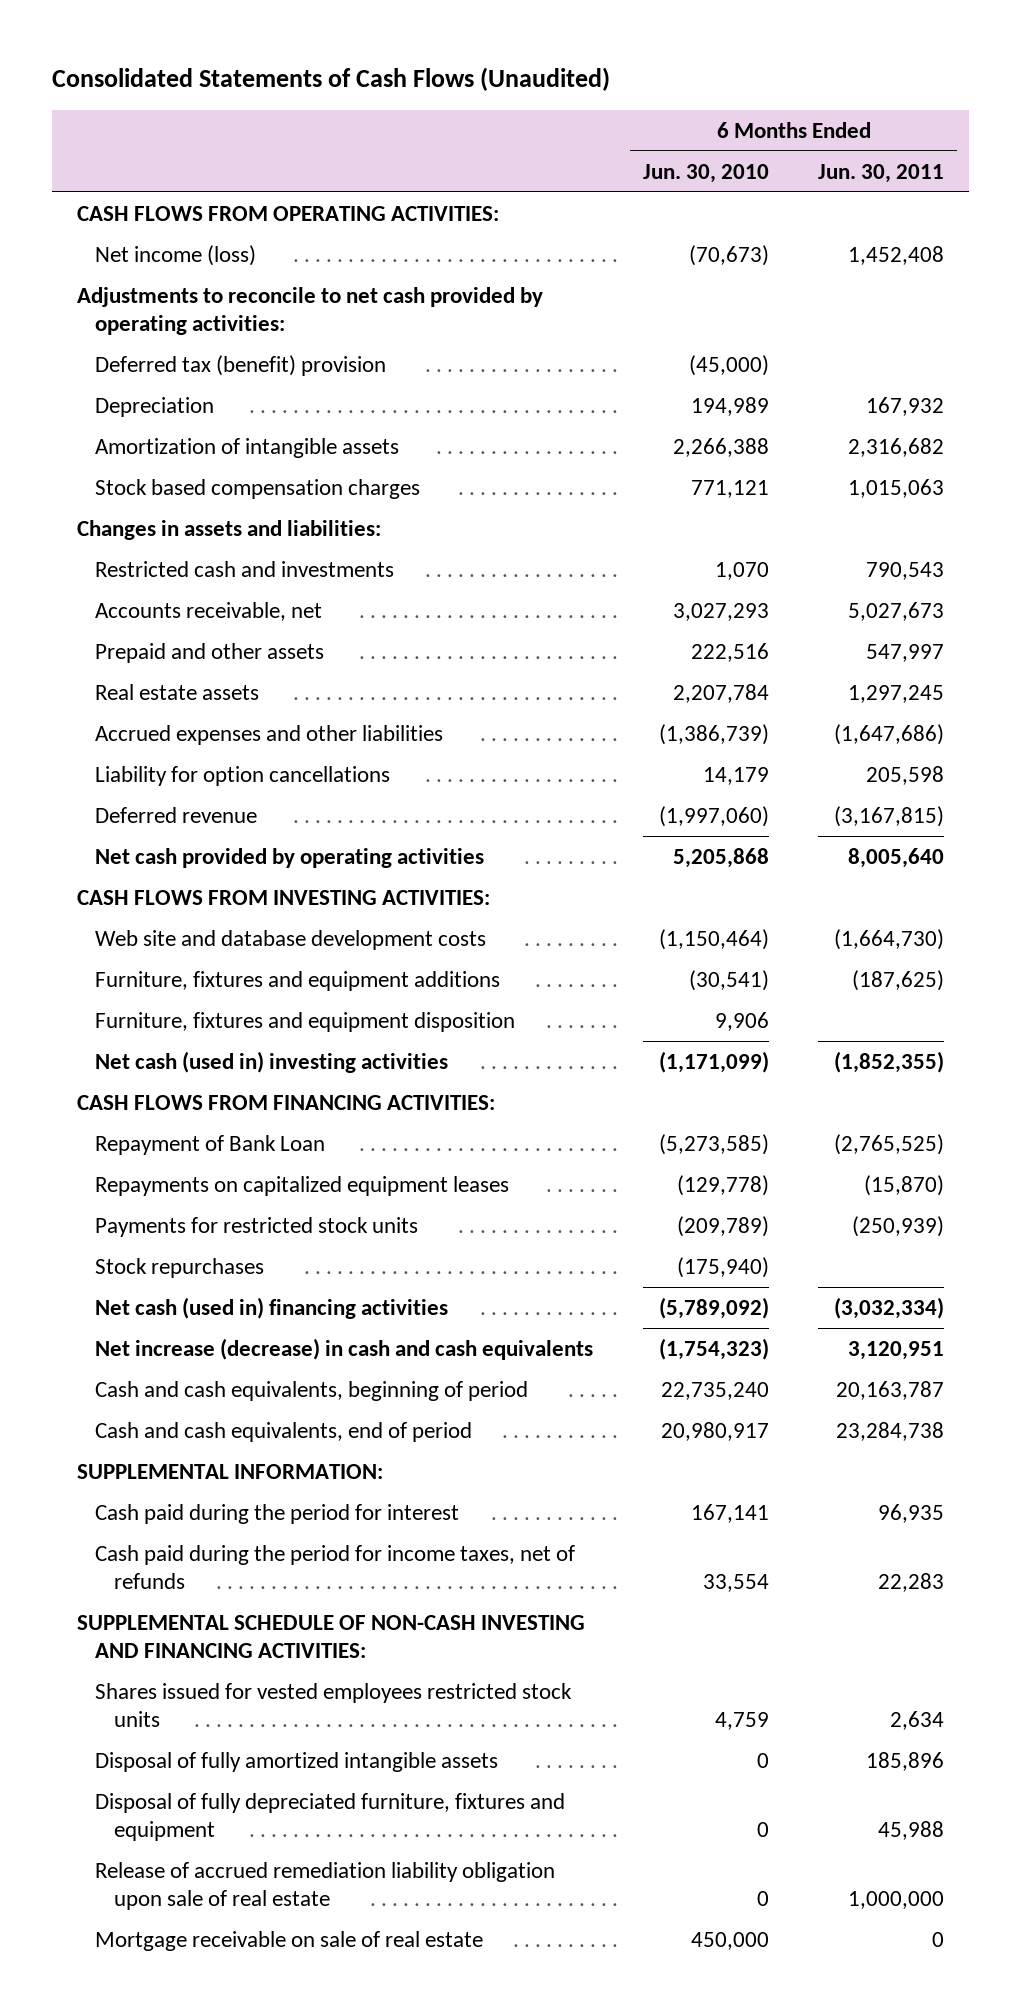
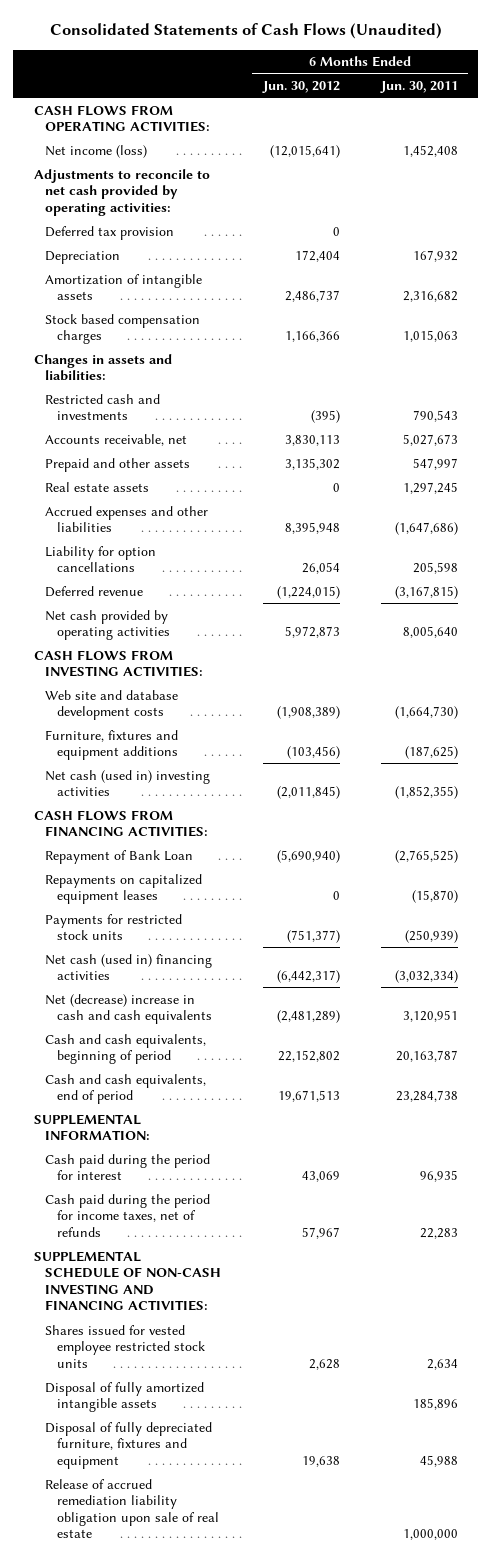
[642,163,769,183] Jun. 30, 2010 -> none
none -> [261,81,340,94] Jun. 30, 2012
[95,354,387,376] Deferred tax (benefit) provision -> [45,225,175,240] Deferred tax provision
[95,1011,516,1032] Furniture, fixtures and equipment disposition -> none
[95,1257,265,1278] Stock repurchases -> none
[95,1337,594,1360] Net increase (decrease) in cash and cash equivalents -> [45,993,212,1025] Net (decrease) increase in cash and cash equivalents
[95,1682,573,1728] Shares issued for vested employees restricted stock units -> [45,1324,205,1368] Shares issued for vested employee restricted stock units
[95,1930,484,1951] Mortgage receivable on sale of real estate -> none

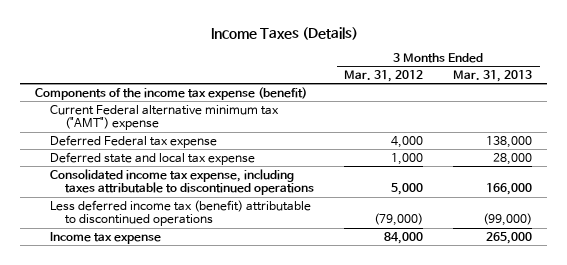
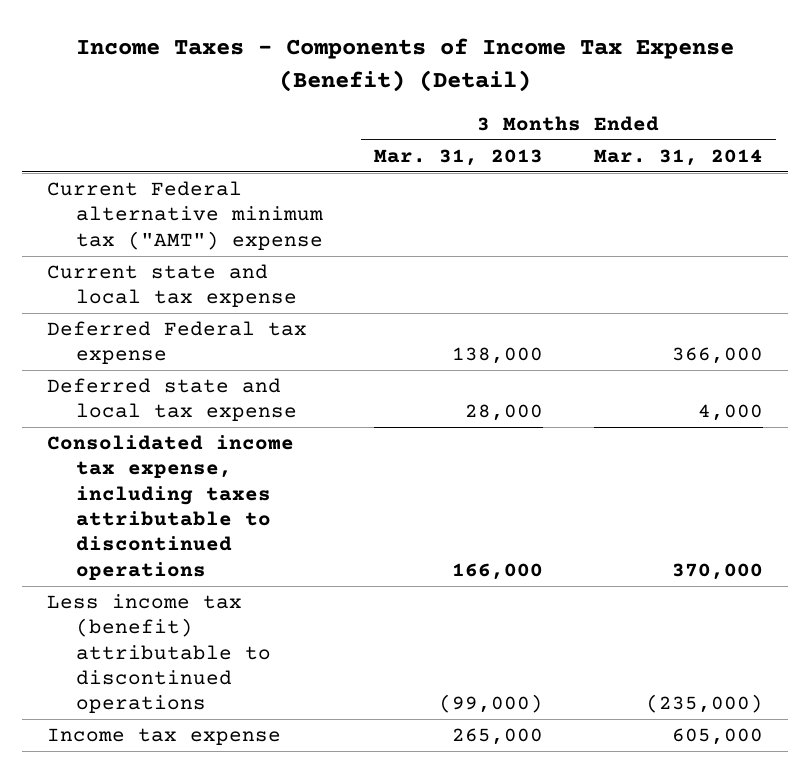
[210,26,358,40] Income Taxes (Details) -> [75,38,734,92] Income Taxes - Components of Income Tax Expense (Benefit) (Detail)
[344,69,424,82] Mar. 31, 2012 -> none
none -> [593,148,763,166] Mar. 31, 2014
[34,86,307,100] Components of the income tax expense (benefit) -> none
none -> [47,264,298,308] Current state and local tax expense
[49,199,311,227] Less deferred income tax (benefit) attributable to discontinued operations -> [47,594,272,714] Less income tax (benefit) attributable to discontinued operations

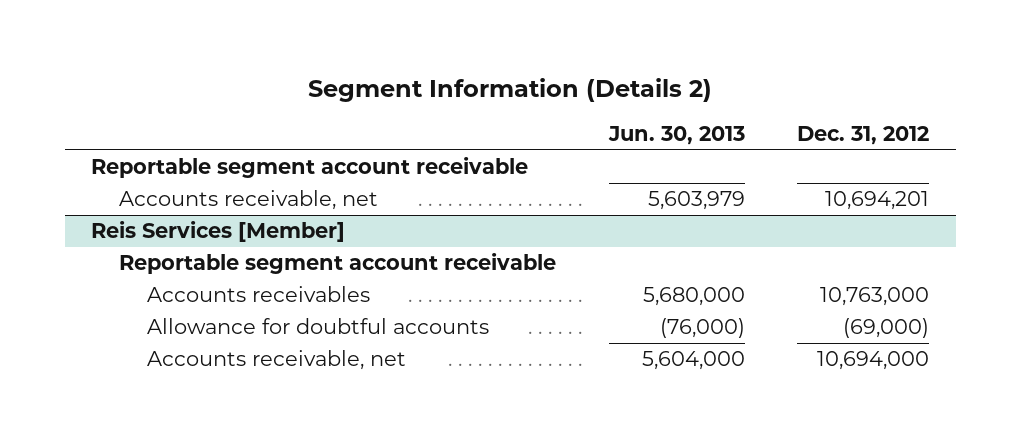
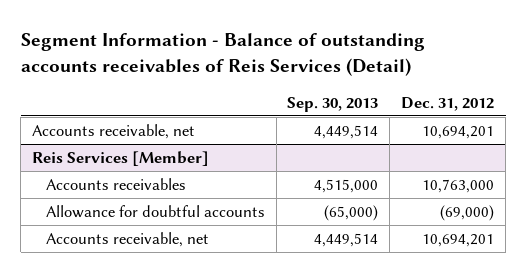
[308,77,713,102] Segment Information (Details 2) -> [20,33,425,77] Segment Information - Balance of outstanding accounts receivables of Reis Services (Detail)
[607,126,745,146] Jun. 30, 2013 -> none
none -> [287,96,379,112] Sep. 30, 2013
[90,157,528,179] Reportable segment account receivable -> none
[119,253,557,275] Reportable segment account receivable -> none
[817,351,930,371] 10,694,000 -> [422,233,495,247] 10,694,201

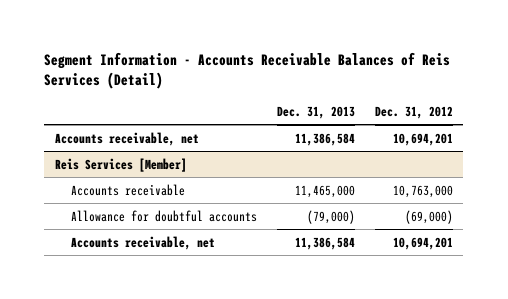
[20,33,425,77] Segment Information - Balance of outstanding accounts receivables of Reis Services (Detail) -> [44,51,451,89] Segment Information - Accounts Receivable Balances of Reis Services (Detail)
[287,96,379,112] Sep. 30, 2013 -> none
none -> [277,105,356,119] Dec. 31, 2013
[45,177,186,190] Accounts receivables -> [71,183,186,196] Accounts receivable

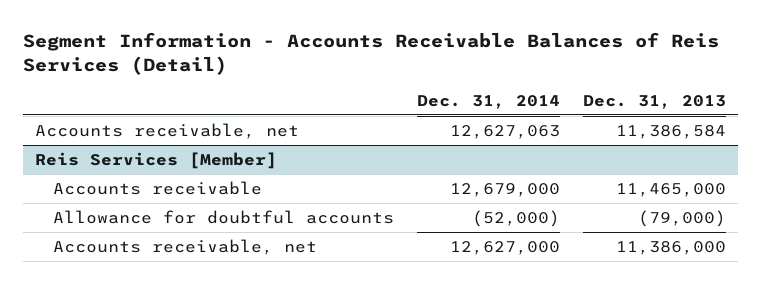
[375,105,454,119] Dec. 31, 2012 -> none
none -> [417,94,561,109] Dec. 31, 2014
[295,236,356,250] 11,386,584 -> [616,240,727,255] 11,386,000

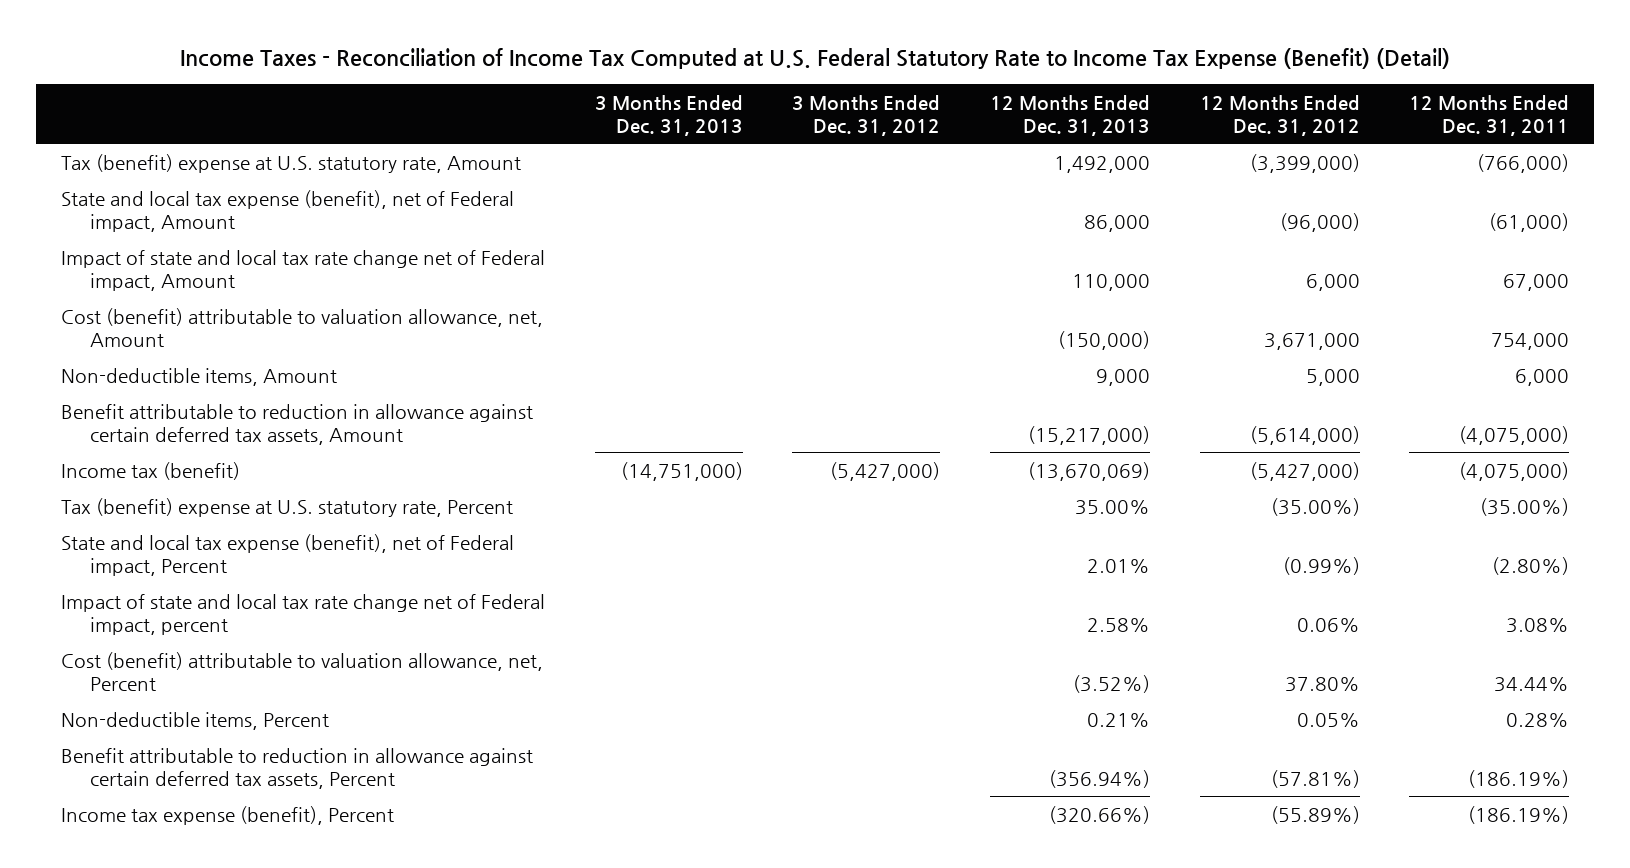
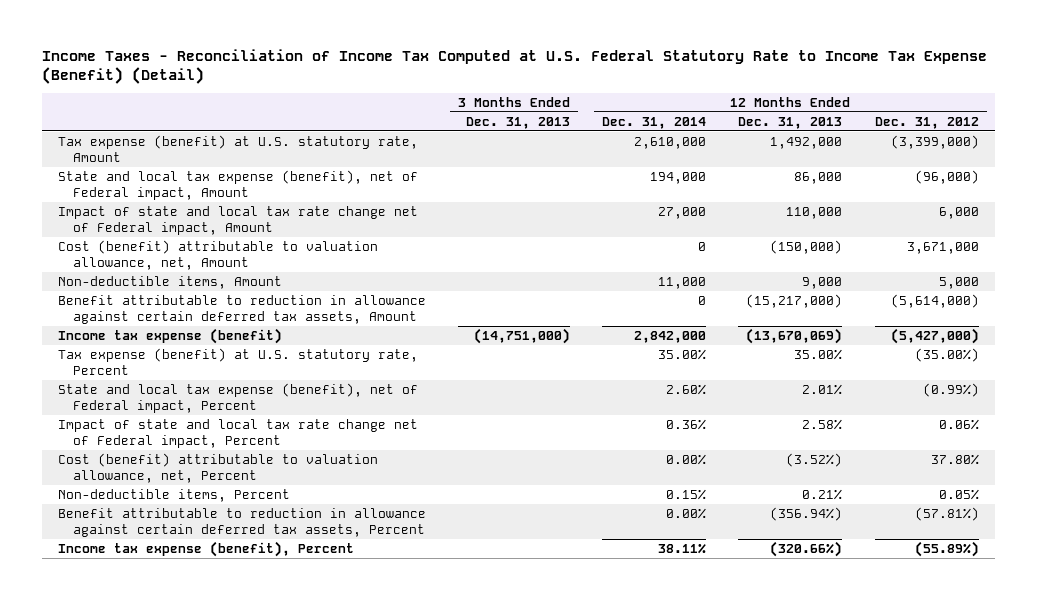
[792,94,941,136] 3 Months Ended Dec. 31, 2012 -> none
[1409,94,1570,136] 12 Months Ended Dec. 31, 2011 -> none
none -> [602,116,707,129] Dec. 31, 2014
[60,153,521,173] Tax (benefit) expense at U.S. statutory rate, Amount -> [57,134,418,162] Tax expense (benefit) at U.S. statutory rate, Amount
[60,461,240,480] Income tax (benefit) -> [57,327,282,344] Income tax expense (benefit)
[60,497,513,517] Tax (benefit) expense at U.S. statutory rate, Percent -> [57,347,418,375] Tax expense (benefit) at U.S. statutory rate, Percent
[60,593,545,635] Impact of state and local tax rate change net of Federal impact, percent -> [57,418,418,448] Impact of state and local tax rate change net of Federal impact, Percent

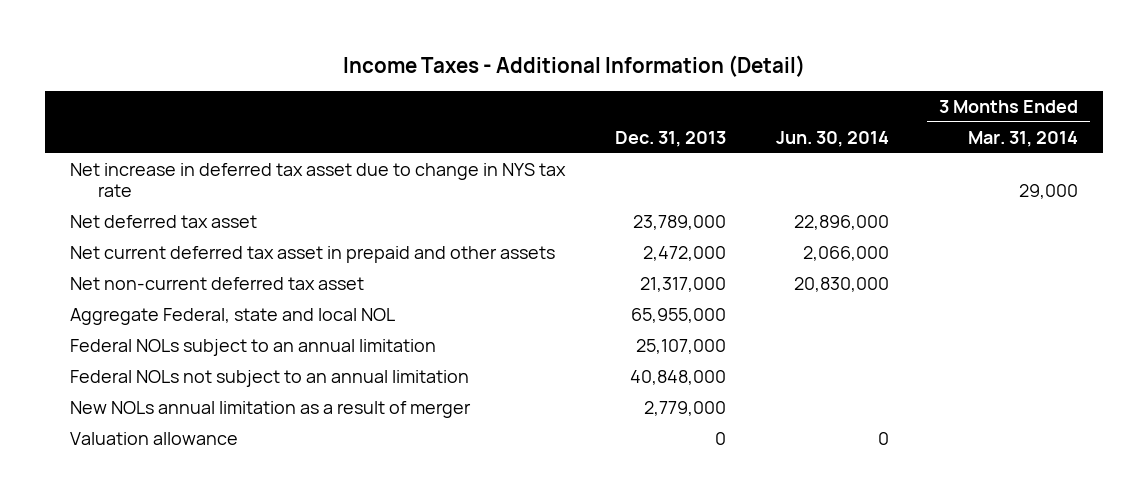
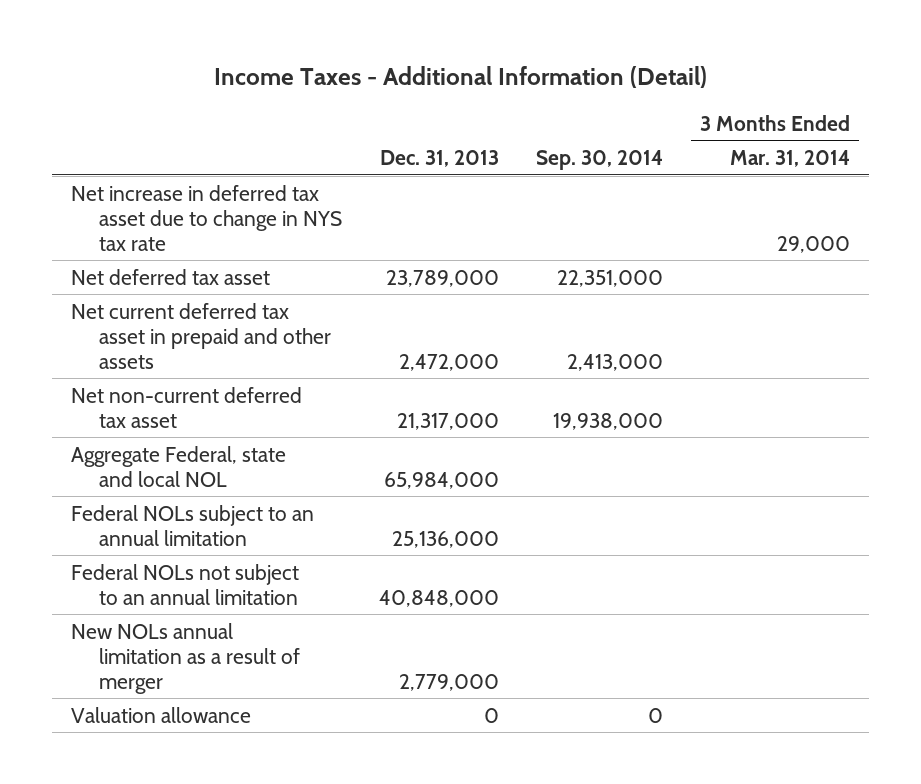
[776,130,890,147] Jun. 30, 2014 -> none
none -> [536,150,664,171] Sep. 30, 2014
[631,308,727,324] 65,955,000 -> [383,471,499,489] 65,984,000
[636,339,727,355] 25,107,000 -> [391,530,499,548] 25,136,000

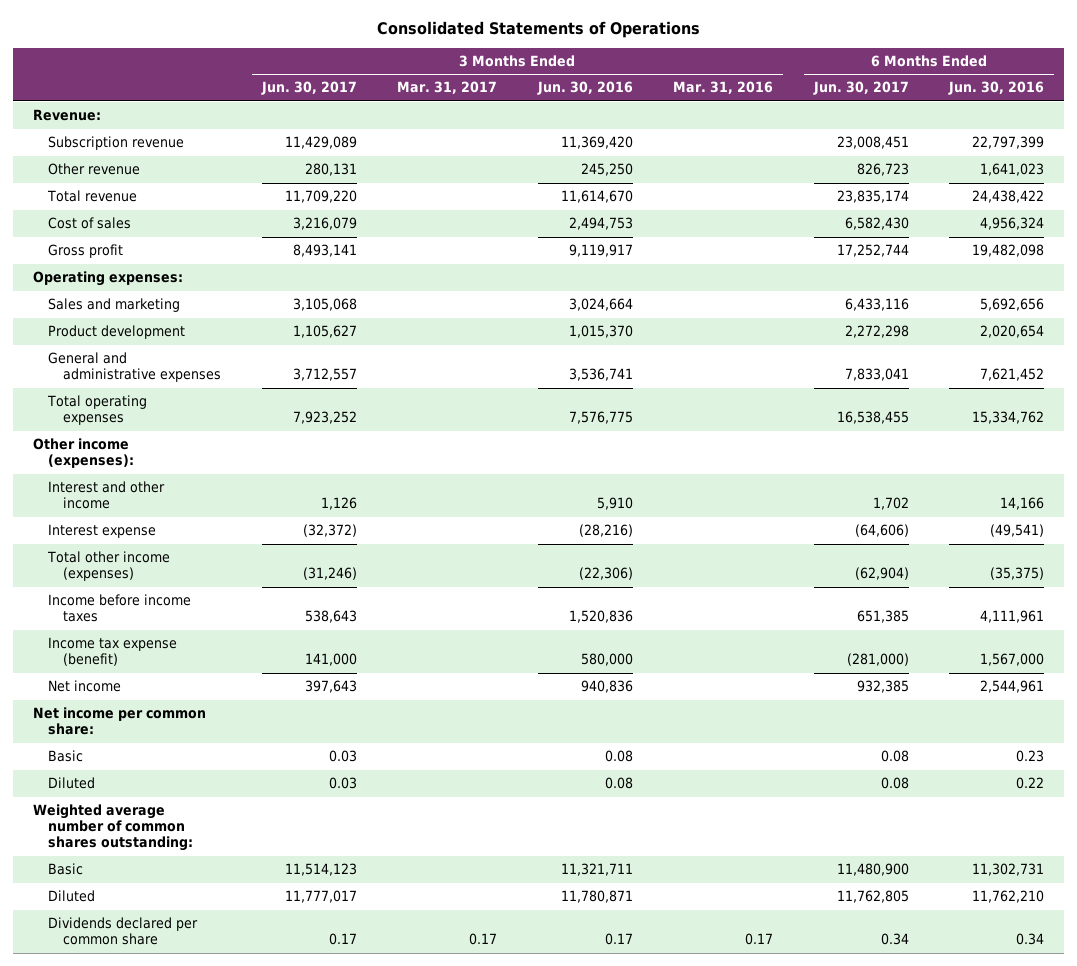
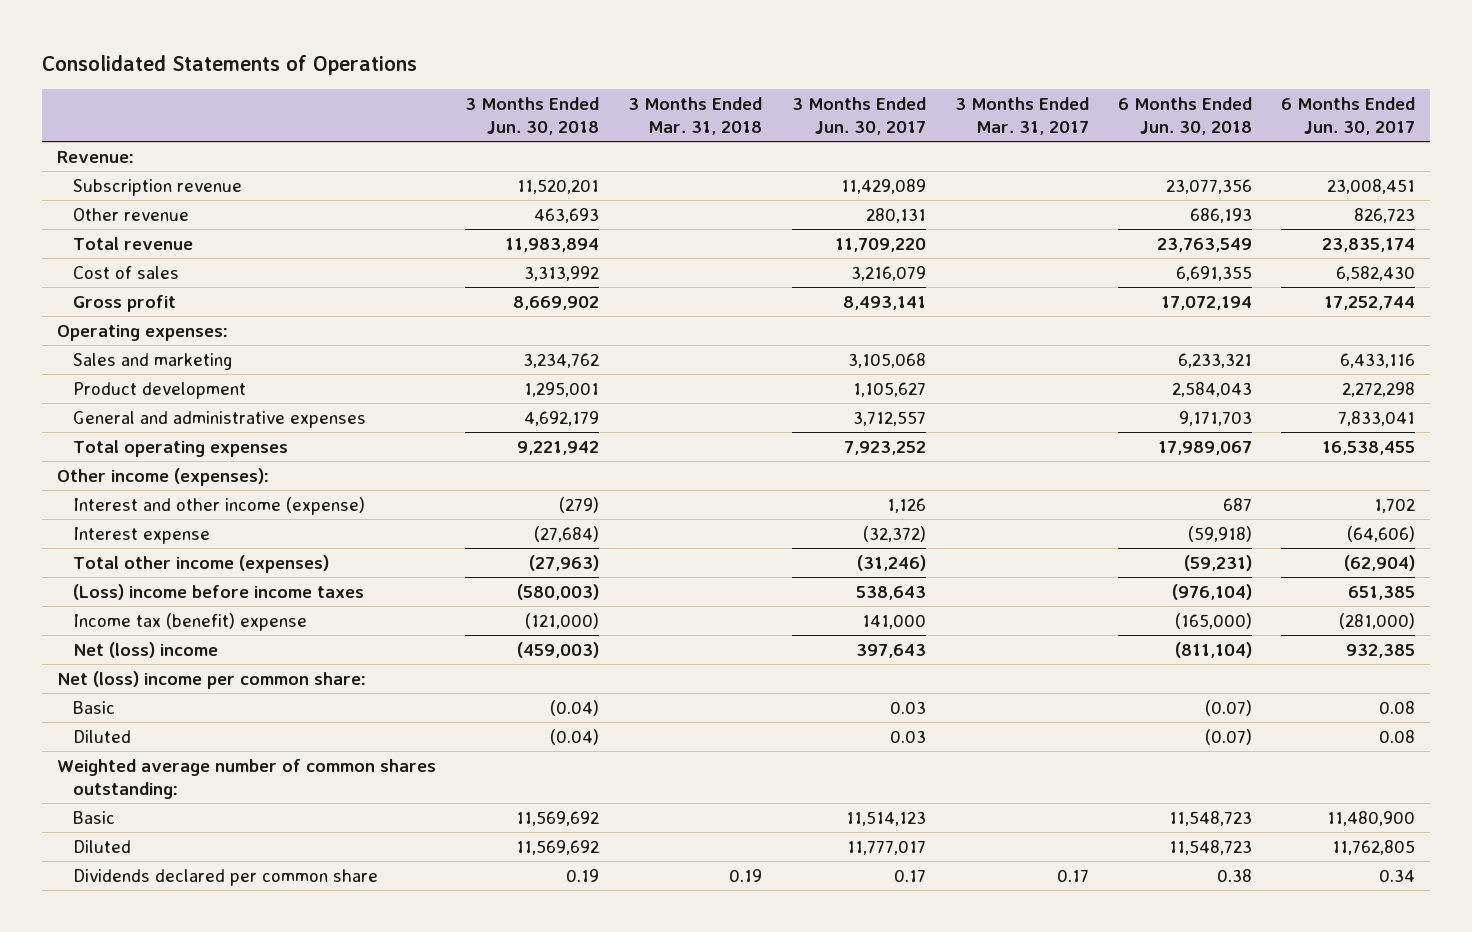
[536,81,633,96] Jun. 30, 2016 -> none
[673,81,774,95] Mar. 31, 2016 -> none
[948,81,1045,96] Jun. 30, 2016 -> none
none -> [465,97,600,135] 3 Months Ended Jun. 30, 2018
none -> [628,97,763,135] 3 Months Ended Mar. 31, 2018
none -> [1118,97,1253,135] 6 Months Ended Jun. 30, 2018
[48,481,166,510] Interest and other income -> [73,496,366,515] Interest and other income (expense)
[48,594,192,623] Income before income taxes -> [73,583,365,600] (Loss) income before income taxes
[48,637,178,667] Income tax expense (benefit) -> [73,612,308,631] Income tax (benefit) expense
[48,680,122,693] Net income -> [73,641,219,658] Net (loss) income
[33,707,207,736] Net income per common share: -> [56,670,366,689] Net (loss) income per common share:

